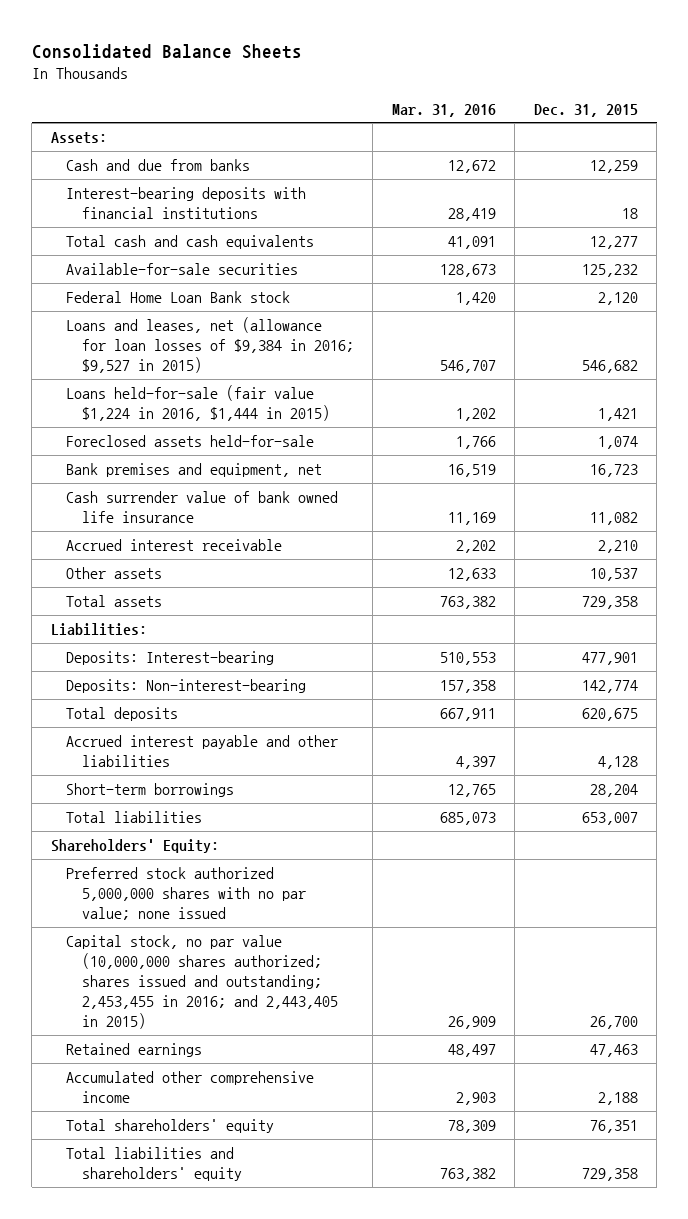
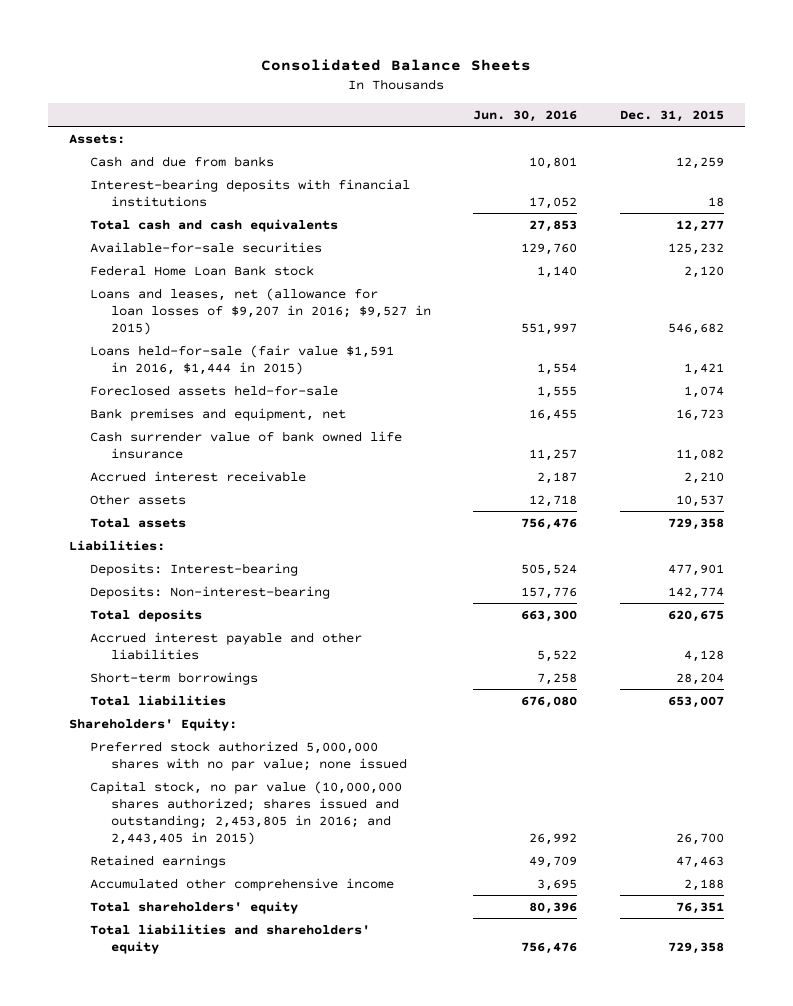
[391,103,496,117] Mar. 31, 2016 -> none
none -> [473,109,578,122] Jun. 30, 2016
[66,316,354,374] Loans and leases, net (allowance for loan losses of $9,384 in 2016; $9,527 in 2015) -> [90,287,432,335] Loans and leases, net (allowance for loan losses of $9,207 in 2016; $9,527 in 2015)
[66,384,330,422] Loans held-for-sale (fair value $1,224 in 2016, $1,444 in 2015) -> [90,344,395,375] Loans held-for-sale (fair value $1,591 in 2016, $1,444 in 2015)
[66,934,338,1030] Capital stock, no par value (10,000,000 shares authorized; shares issued and outstanding; 2,453,455 in 2016; and 2,443,405 in 2015) -> [90,780,403,845] Capital stock, no par value (10,000,000 shares authorized; shares issued and outstanding; 2,453,805 in 2016; and 2,443,405 in 2015)

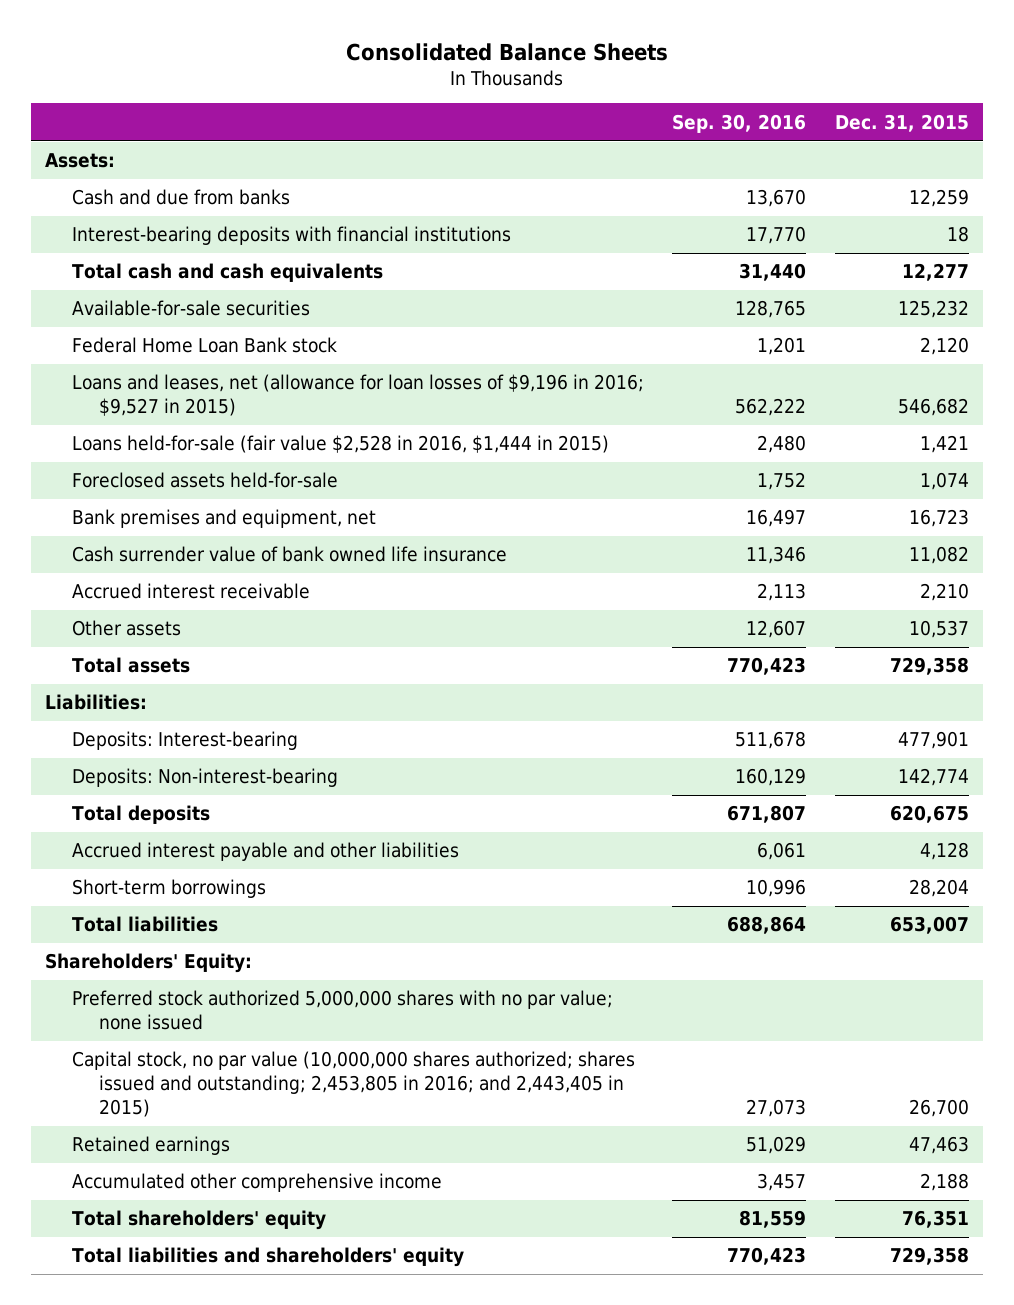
[473,109,578,122] Jun. 30, 2016 -> none
none -> [672,113,807,133] Sep. 30, 2016
[90,287,432,335] Loans and leases, net (allowance for loan losses of $9,207 in 2016; $9,527 in 2015) -> [71,374,644,417] Loans and leases, net (allowance for loan losses of $9,196 in 2016; $9,527 in 2015)
[90,344,395,375] Loans held-for-sale (fair value $1,591 in 2016, $1,444 in 2015) -> [71,435,609,454] Loans held-for-sale (fair value $2,528 in 2016, $1,444 in 2015)

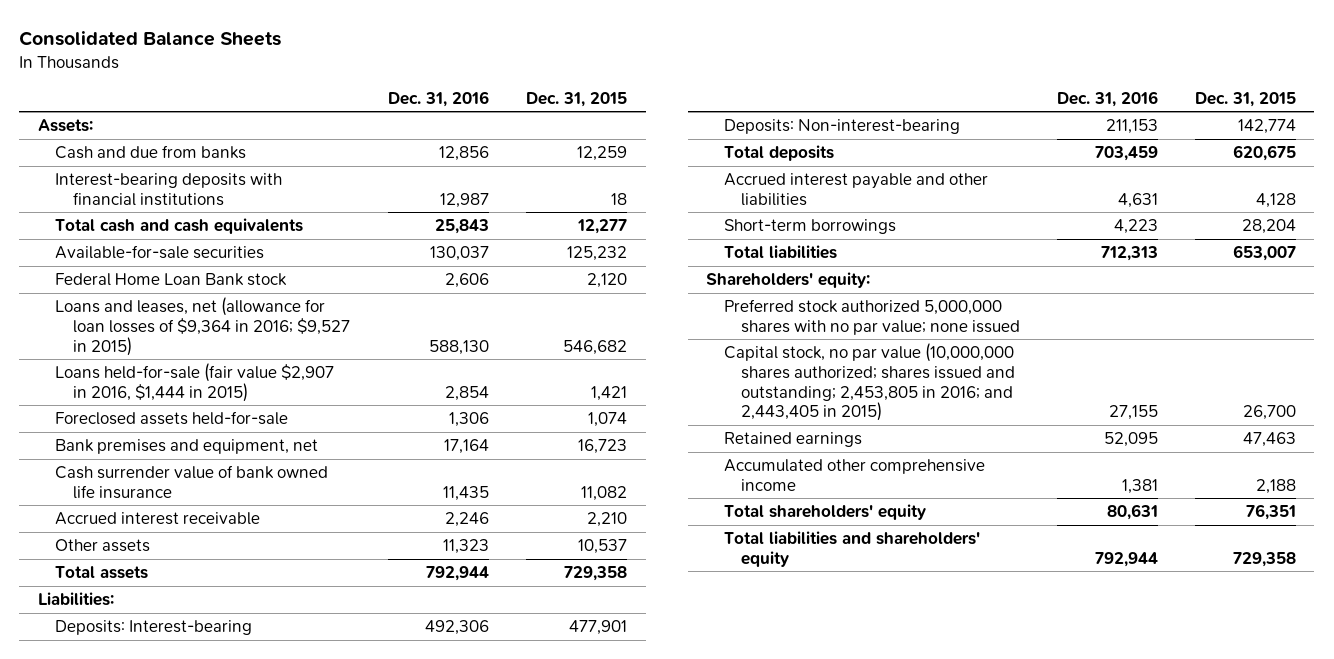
[672,113,807,133] Sep. 30, 2016 -> none
none -> [388,90,490,107] Dec. 31, 2016
[71,374,644,417] Loans and leases, net (allowance for loan losses of $9,196 in 2016; $9,527 in 2015) -> [55,296,350,356] Loans and leases, net (allowance for loan losses of $9,364 in 2016; $9,527 in 2015)
[71,435,609,454] Loans held-for-sale (fair value $2,528 in 2016, $1,444 in 2015) -> [55,362,335,402] Loans held-for-sale (fair value $2,907 in 2016, $1,444 in 2015)
[44,953,252,974] Shareholders' Equity: -> [706,271,871,288] Shareholders' equity:

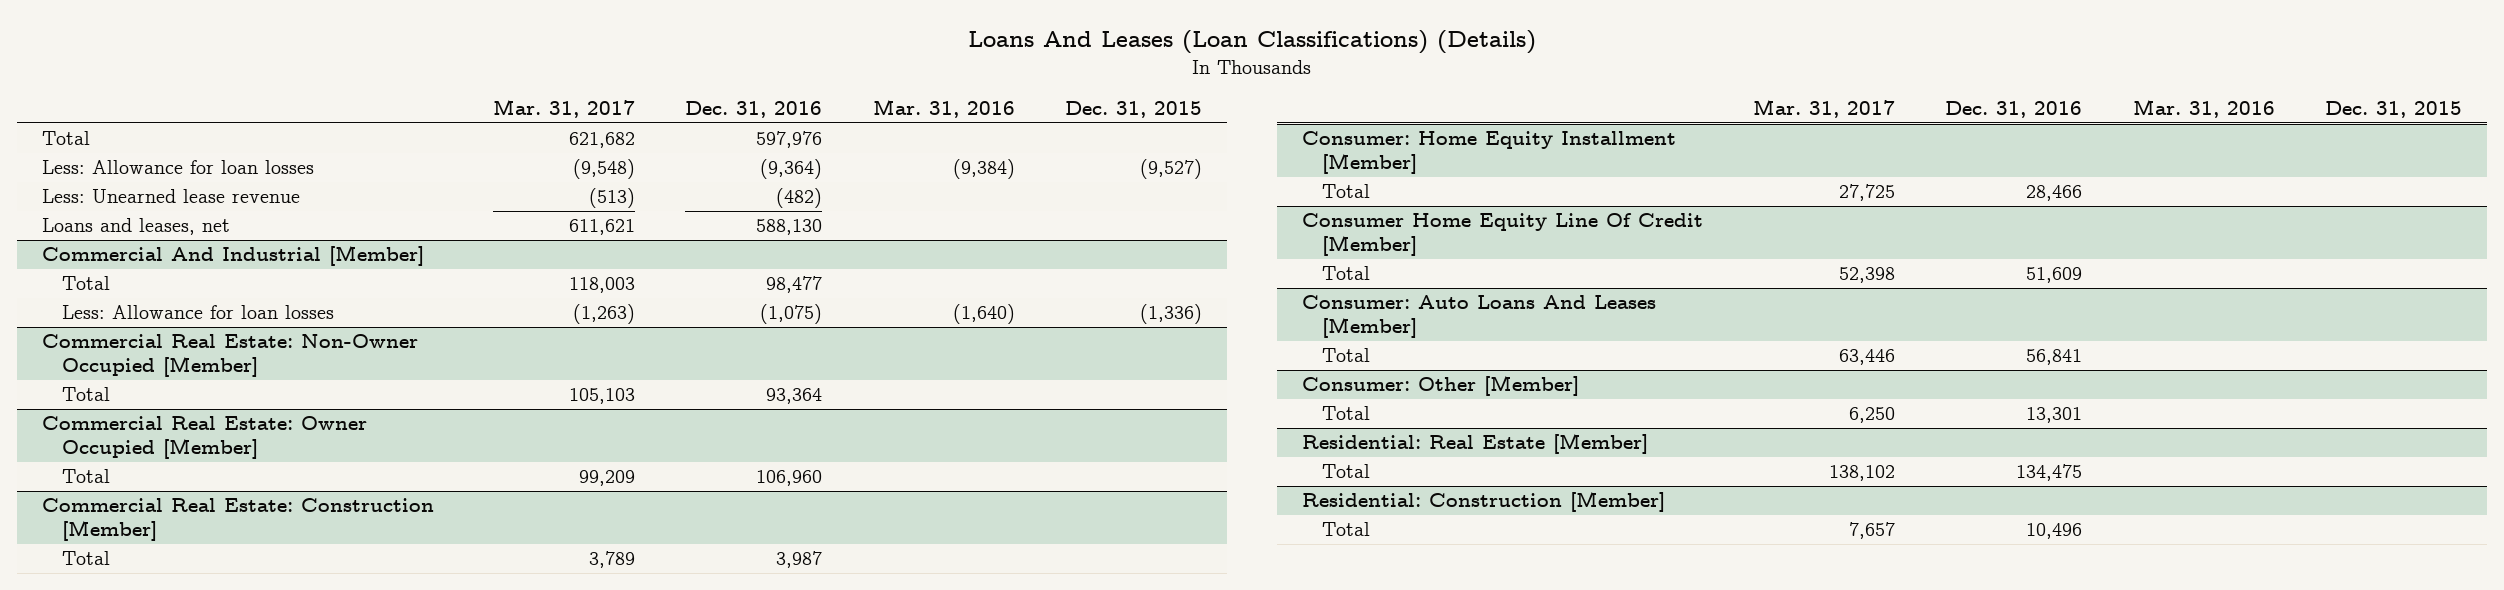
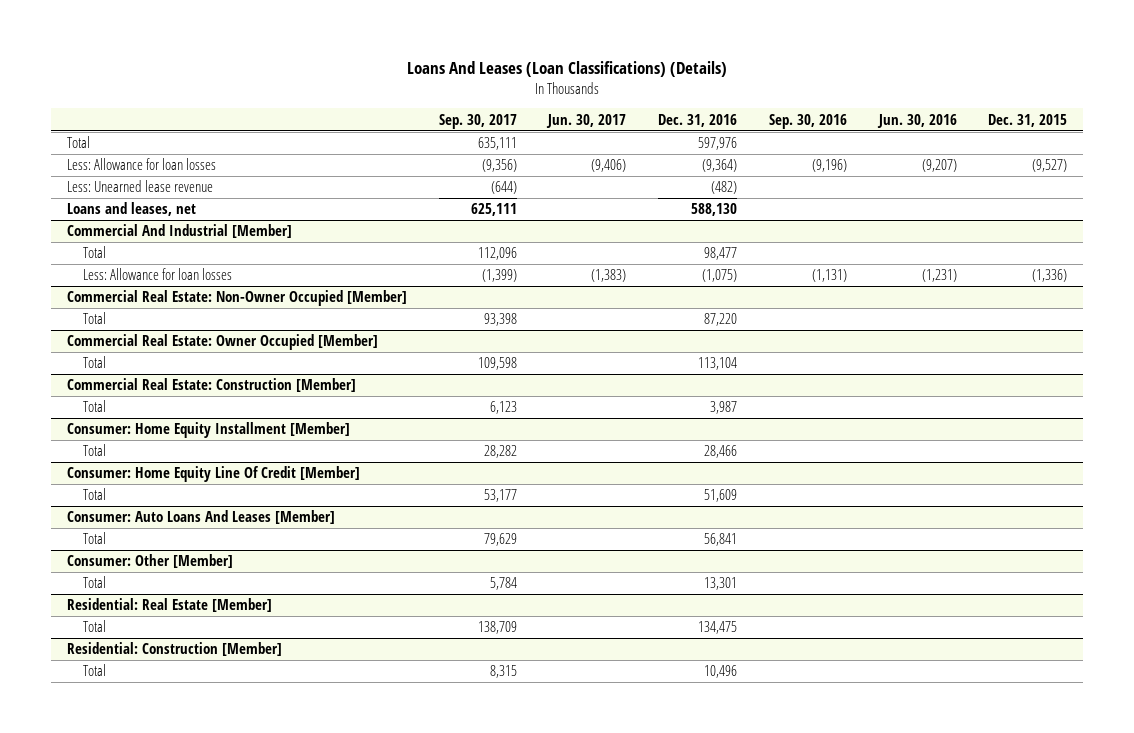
[493,99,636,119] Mar. 31, 2017 -> none
[872,99,1015,119] Mar. 31, 2016 -> none
none -> [438,113,517,129] Sep. 30, 2017
none -> [546,113,627,128] Jun. 30, 2017
none -> [768,113,847,129] Sep. 30, 2016
none -> [876,113,957,128] Jun. 30, 2016
[766,388,823,405] 93,364 -> [704,313,738,327] 87,220
[756,470,823,487] 106,960 -> [698,357,738,371] 113,104
[1301,213,1703,256] Consumer Home Equity Line Of Credit [Member] -> [66,466,360,483] Consumer: Home Equity Line Of Credit [Member]

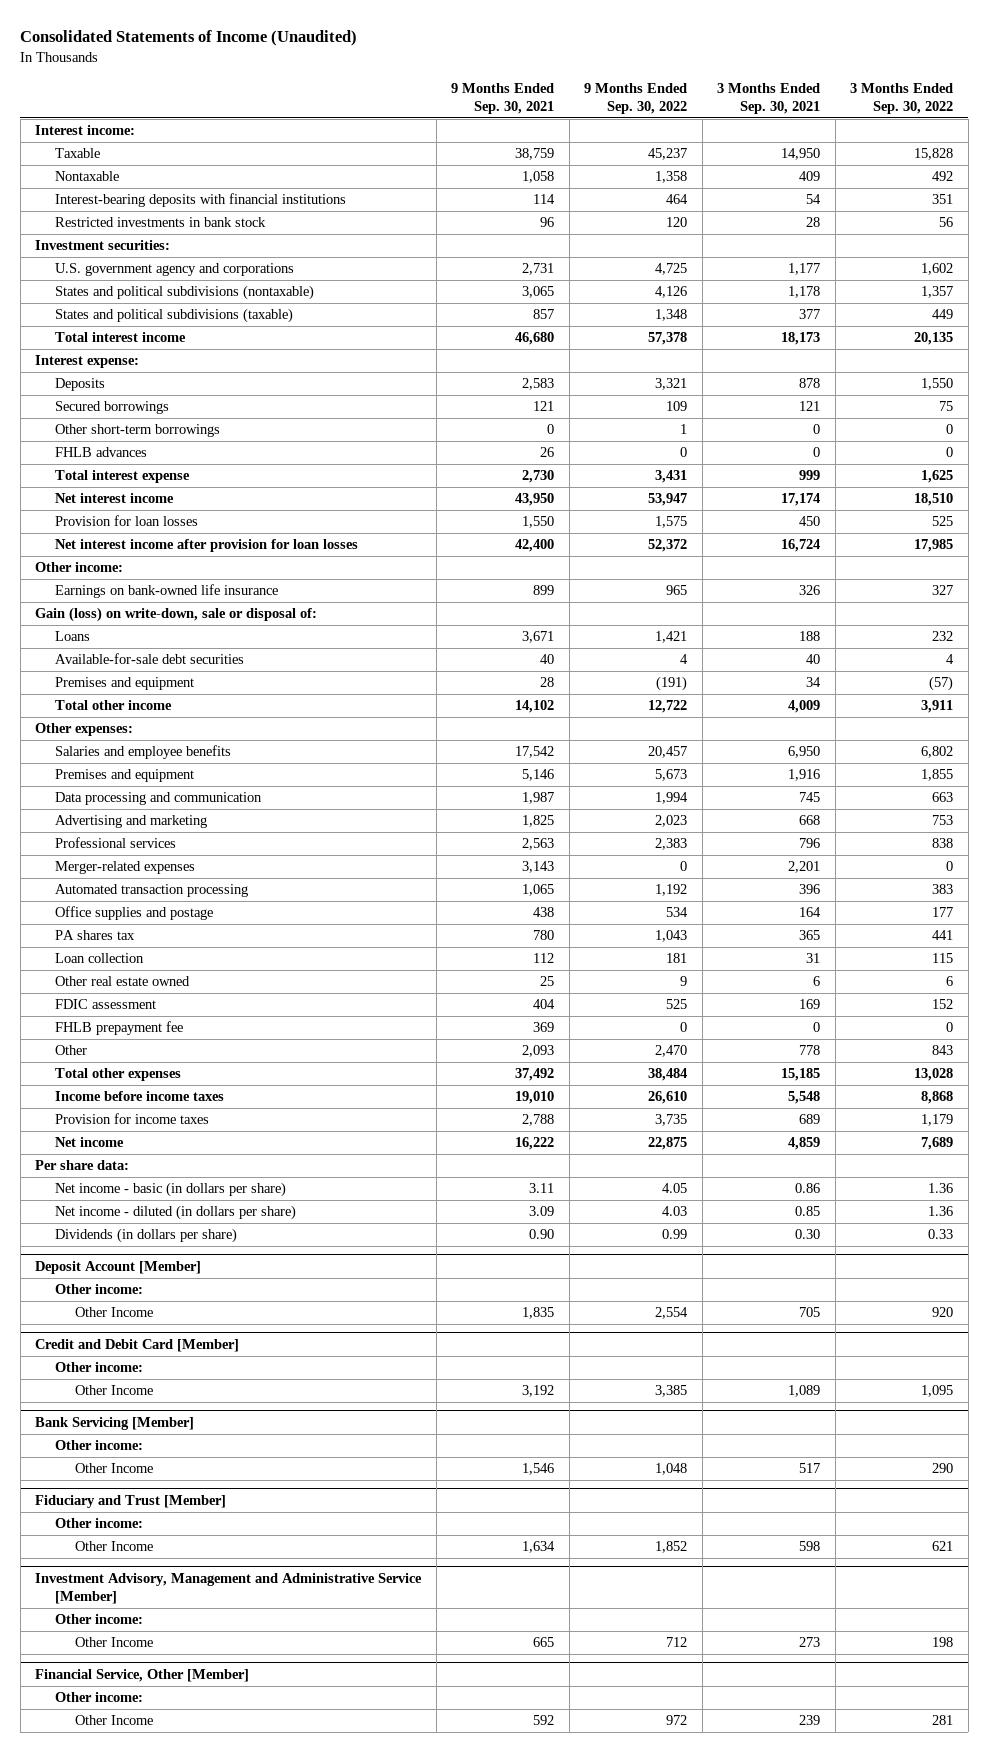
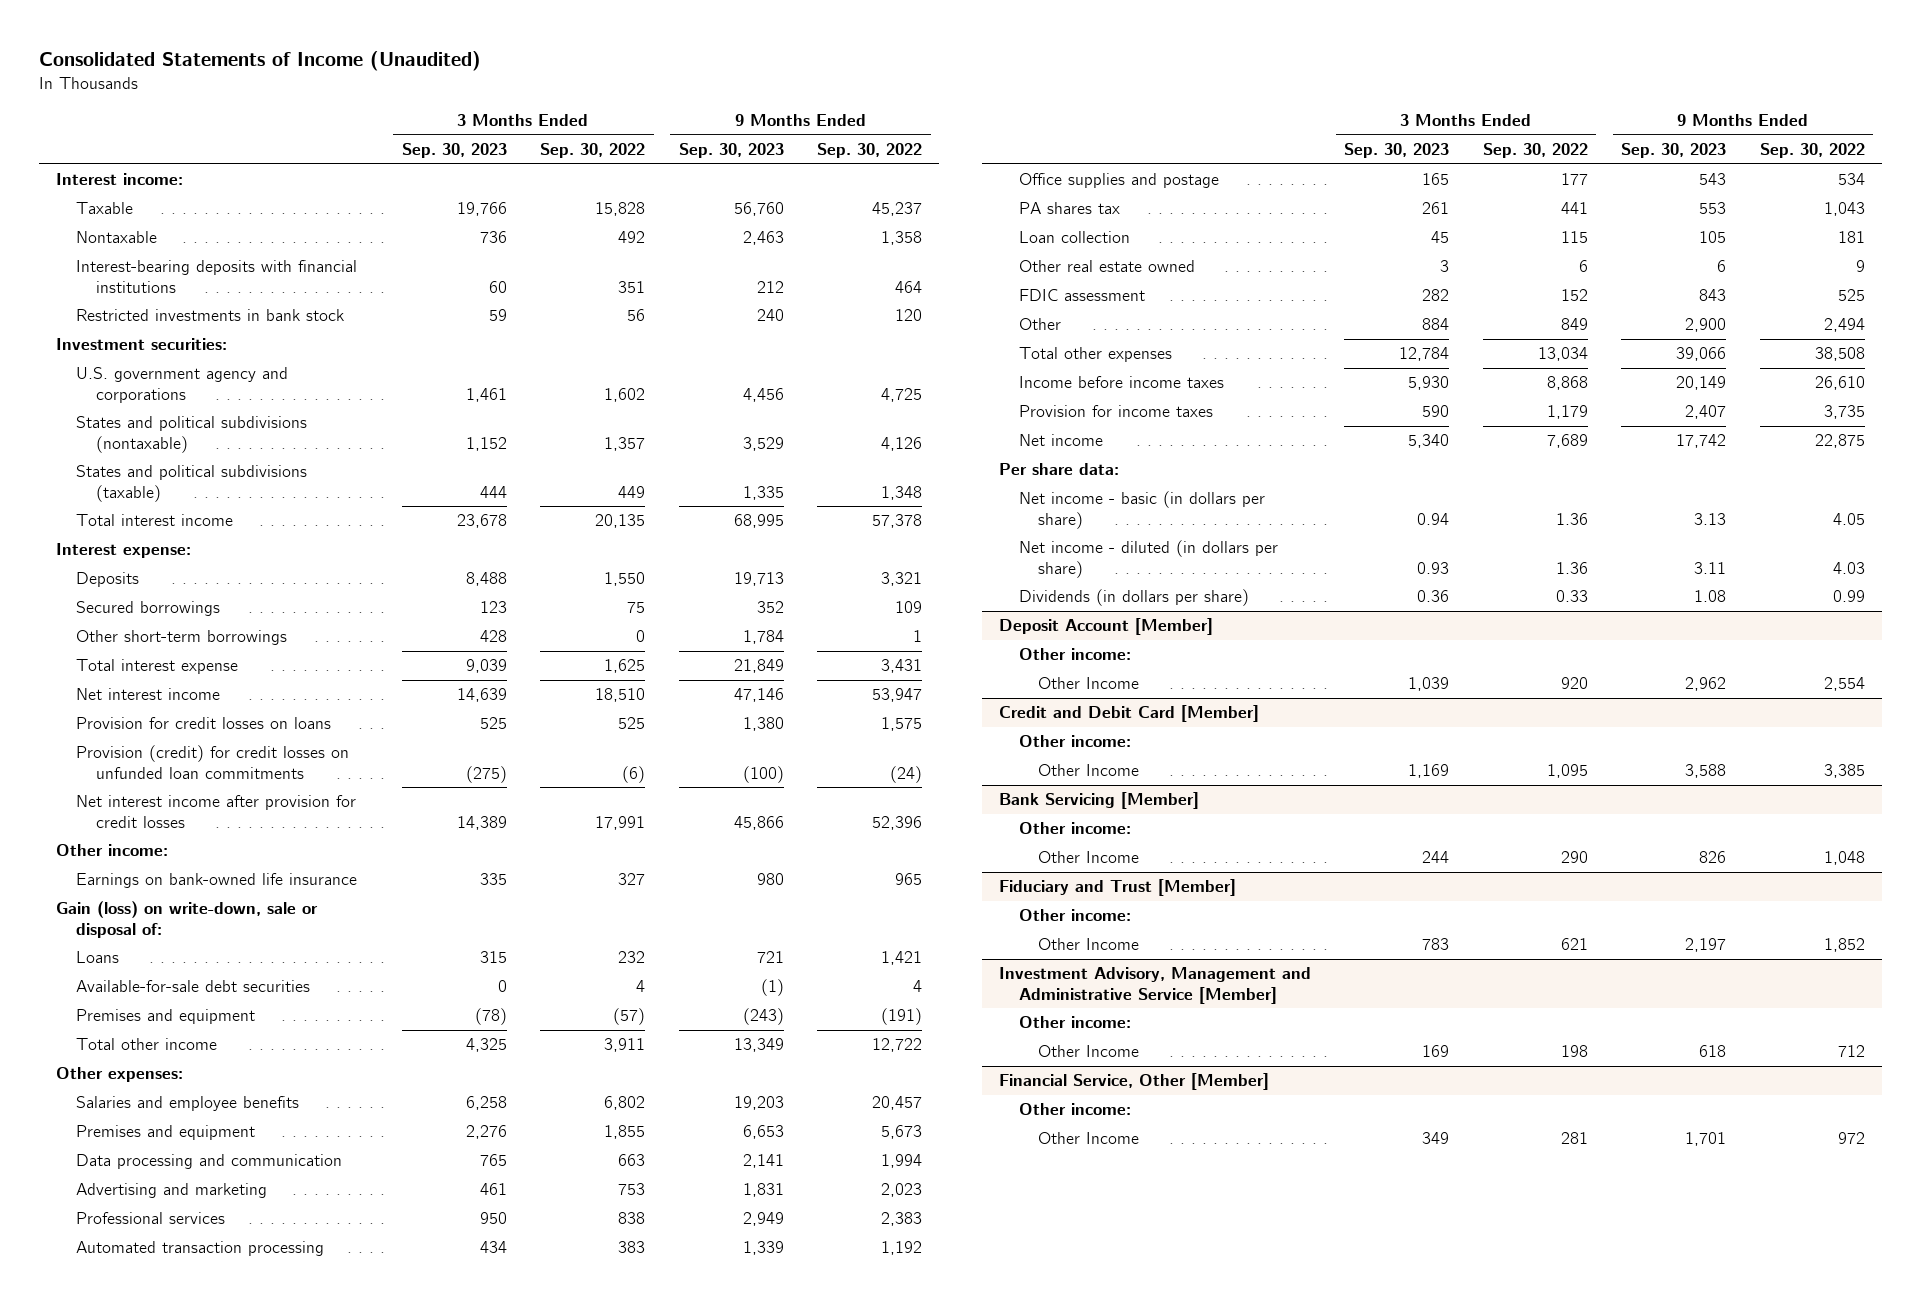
[451,82,555,114] 9 Months Ended Sep. 30, 2021 -> none
[717,82,821,114] 3 Months Ended Sep. 30, 2021 -> none
none -> [401,143,507,159] Sep. 30, 2023
none -> [678,143,784,159] Sep. 30, 2023
[54,447,147,458] FHLB advances -> none
[54,515,198,527] Provision for loan losses -> [75,717,331,730] Provision for credit losses on loans
none -> [75,745,349,779] Provision (credit) for credit losses on unfunded loan commitments
[54,539,358,553] Net interest income after provision for loan losses -> [75,795,356,828] Net interest income after provision for credit losses
[648,539,688,553] 52,372 -> [872,815,923,830] 52,396
[914,539,954,553] 17,985 -> [595,815,646,830] 17,991
[54,861,195,875] Merger-related expenses -> none
[54,1021,183,1036] FHLB prepayment fee -> none
[655,1045,688,1058] 2,470 -> [1824,318,1866,333] 2,494
[932,1045,954,1056] 843 -> [1560,318,1588,331] 849
[648,1068,688,1082] 38,484 -> [1815,347,1866,362] 38,508
[914,1068,954,1082] 13,028 -> [1537,347,1588,362] 13,034

